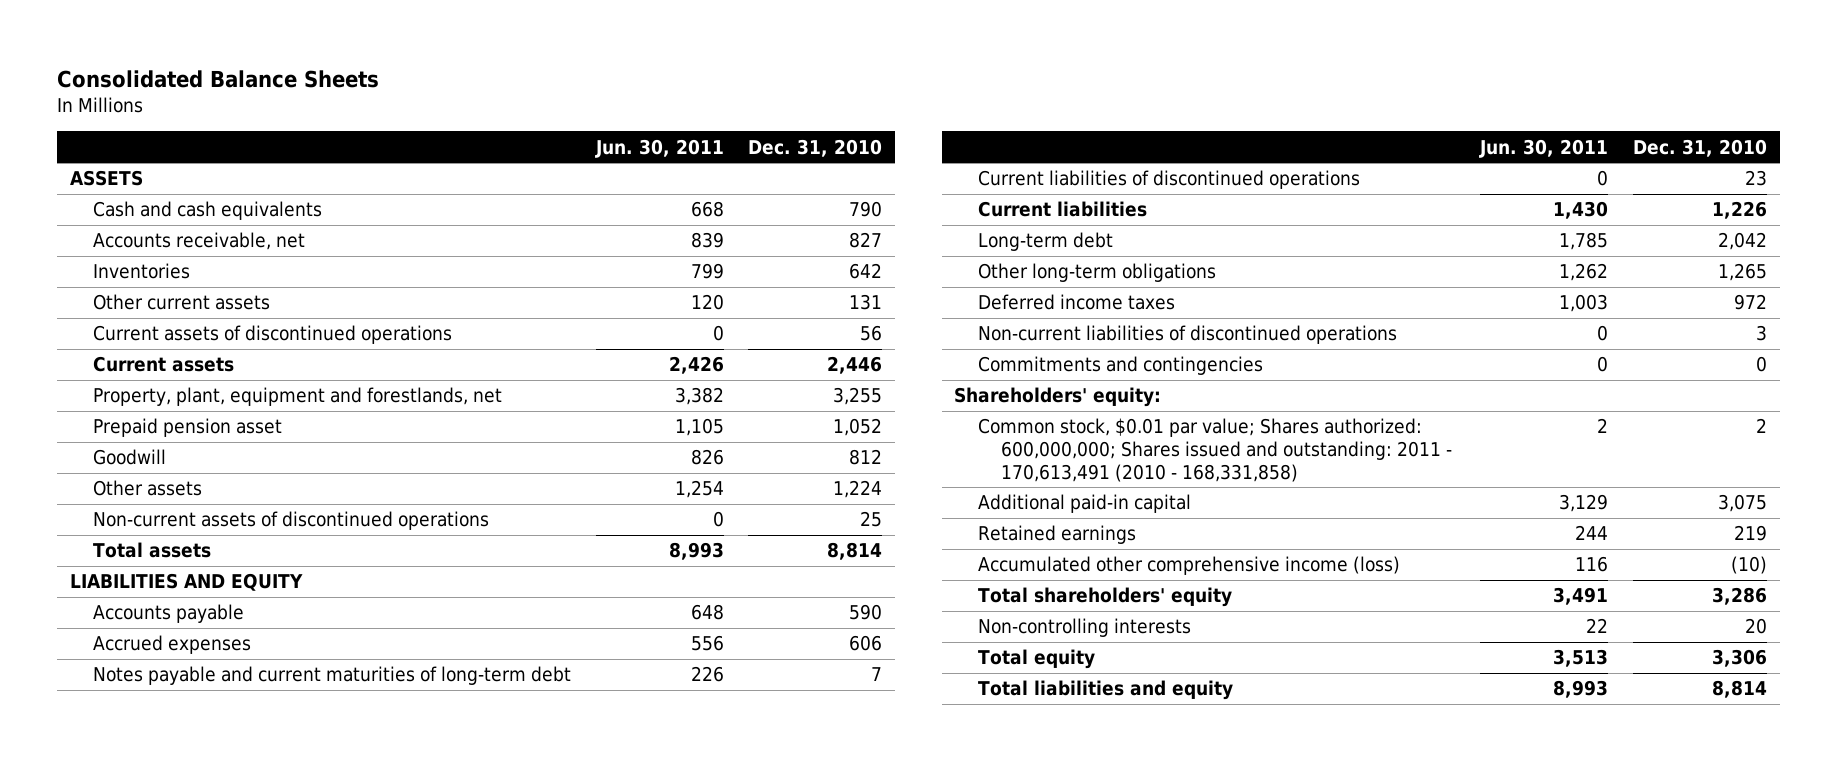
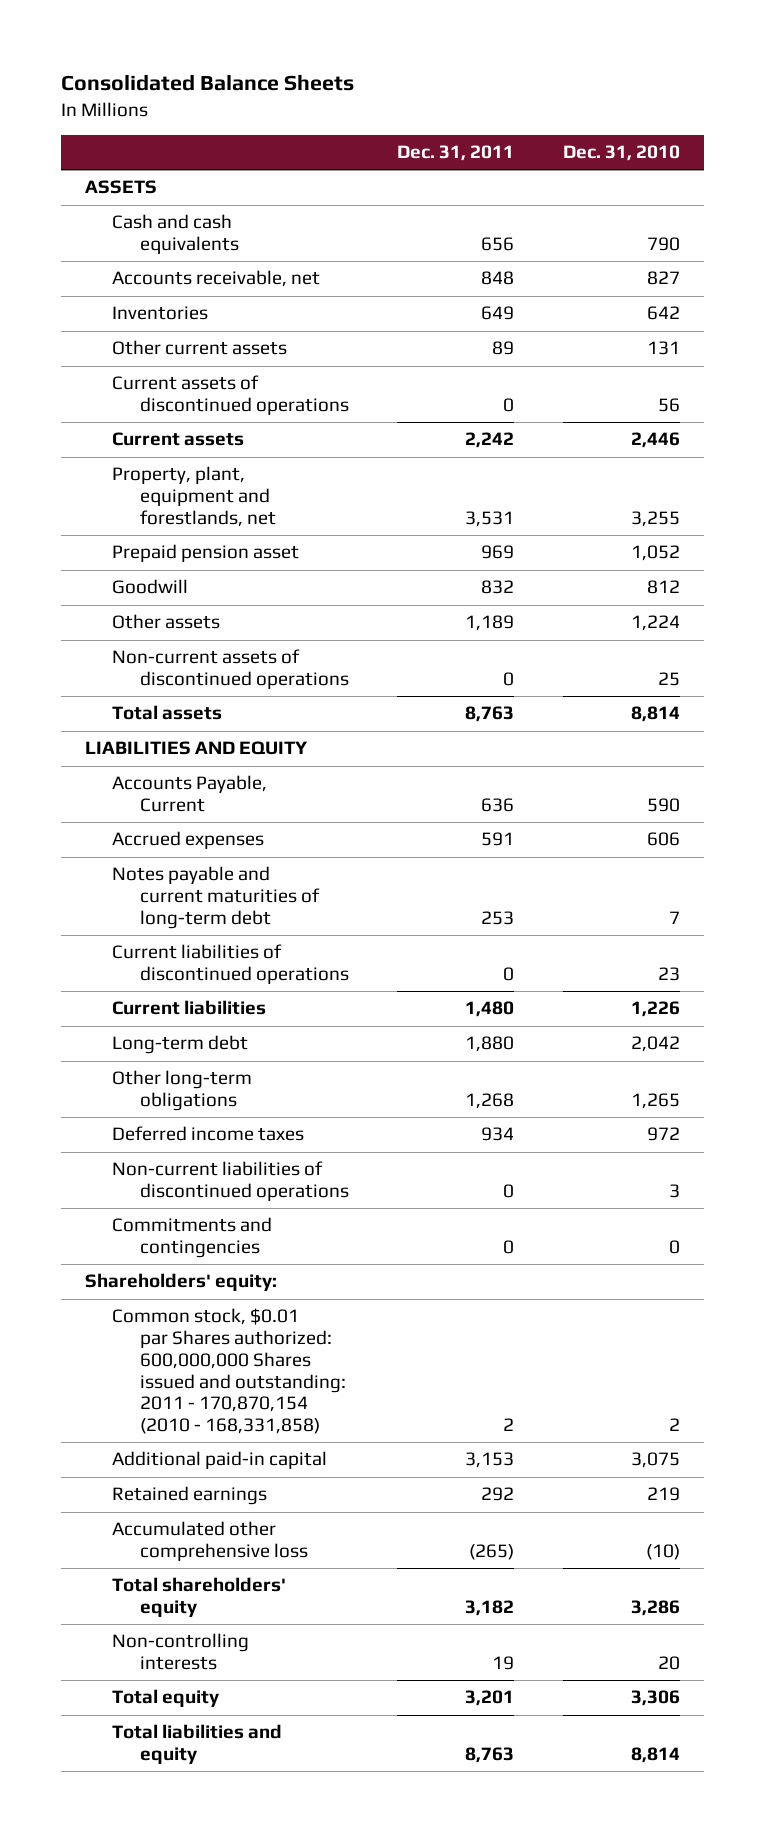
[594,138,724,158] Jun. 30, 2011 -> none
none -> [397,145,515,162] Dec. 31, 2011
[92,604,244,624] Accounts payable -> [112,775,268,813] Accounts Payable, Current
[977,418,1452,482] Common stock, $0.01 par value; Shares authorized: 600,000,000; Shares issued and outstanding: 2011 - 170,613,491 (2010 - 168,331,858) -> [112,1308,346,1435] Common stock, $0.01 par Shares authorized: 600,000,000 Shares issued and outstanding: 2011 - 170,870,154 (2010 - 168,331,858)
[977,556,1400,576] Accumulated other comprehensive income (loss) -> [112,1521,308,1562] Accumulated other comprehensive loss

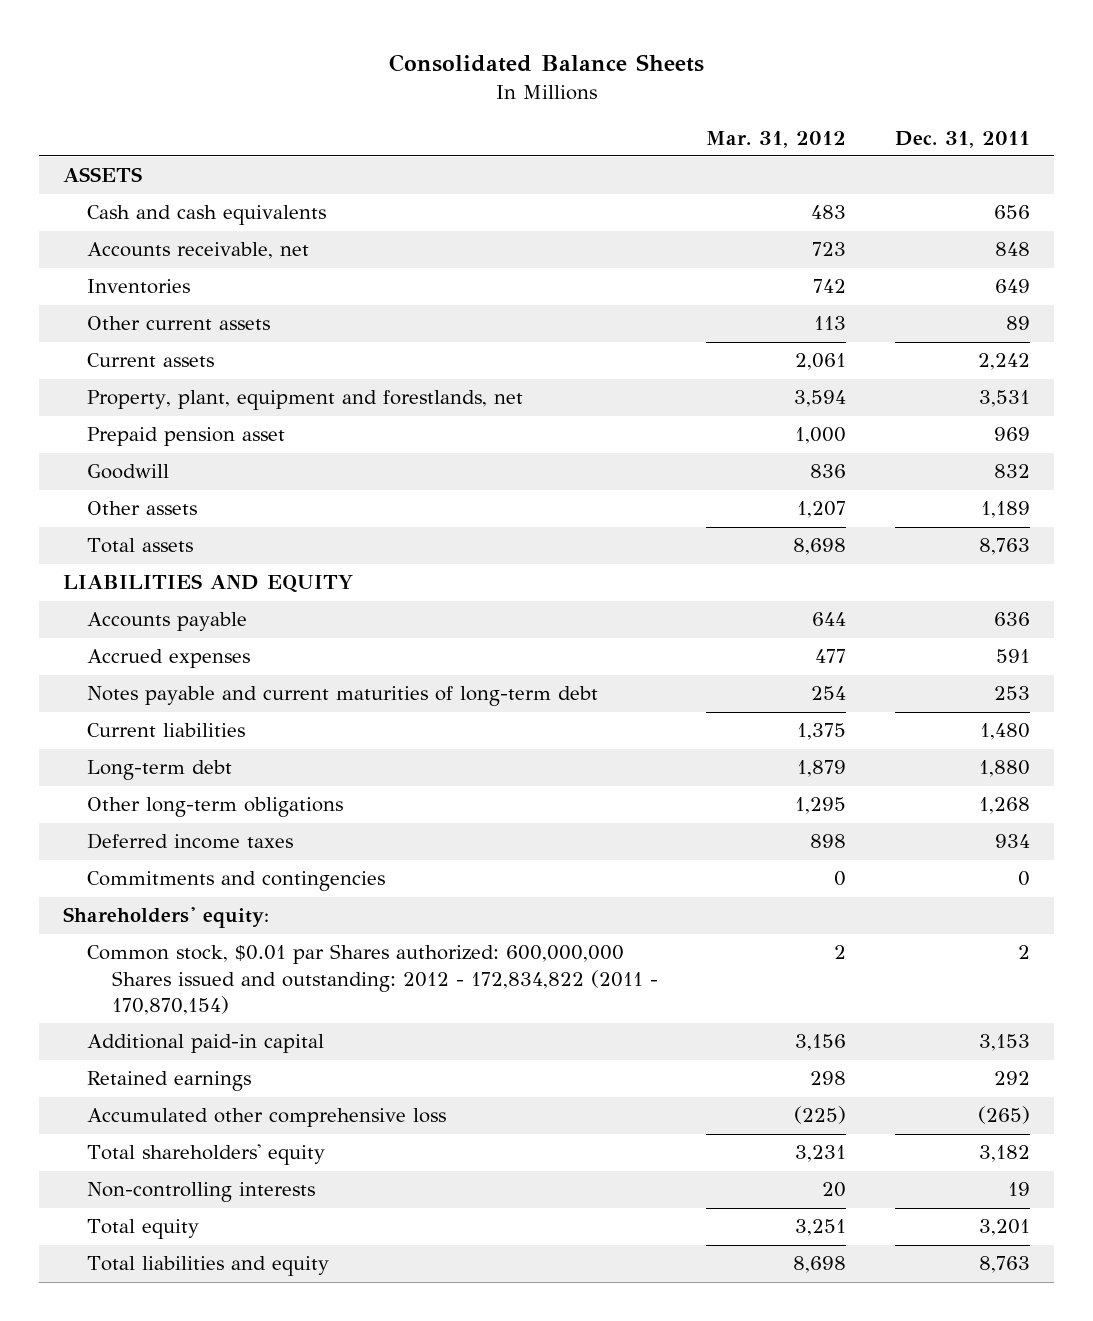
[562,145,680,162] Dec. 31, 2010 -> none
none -> [706,130,847,148] Mar. 31, 2012
[112,375,349,416] Current assets of discontinued operations -> none
[112,649,349,690] Non-current assets of discontinued operations -> none
[112,775,268,813] Accounts Payable, Current -> [87,612,248,632] Accounts payable
[112,944,349,985] Current liabilities of discontinued operations -> none
[112,1161,349,1202] Non-current liabilities of discontinued operations -> none
[112,1308,346,1435] Common stock, $0.01 par Shares authorized: 600,000,000 Shares issued and outstanding: 2011 - 170,870,154 (2010 - 168,331,858) -> [87,944,658,1015] Common stock, $0.01 par Shares authorized: 600,000,000 Shares issued and outstanding: 2012 - 172,834,822 (2011 - 170,870,154)

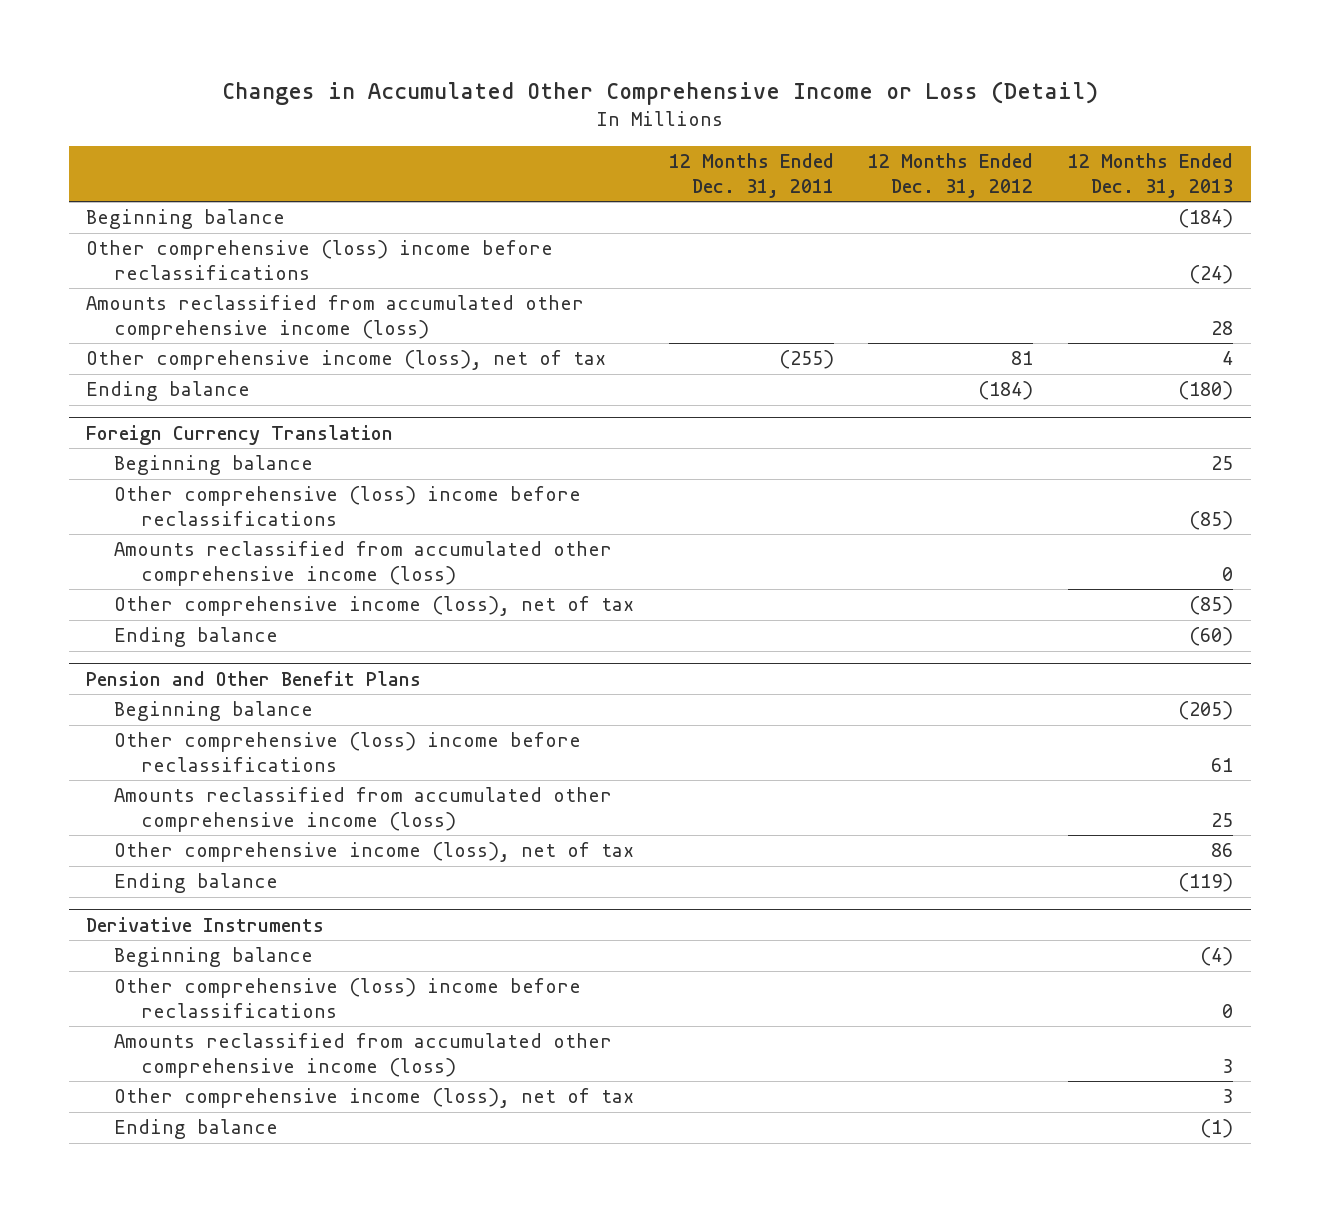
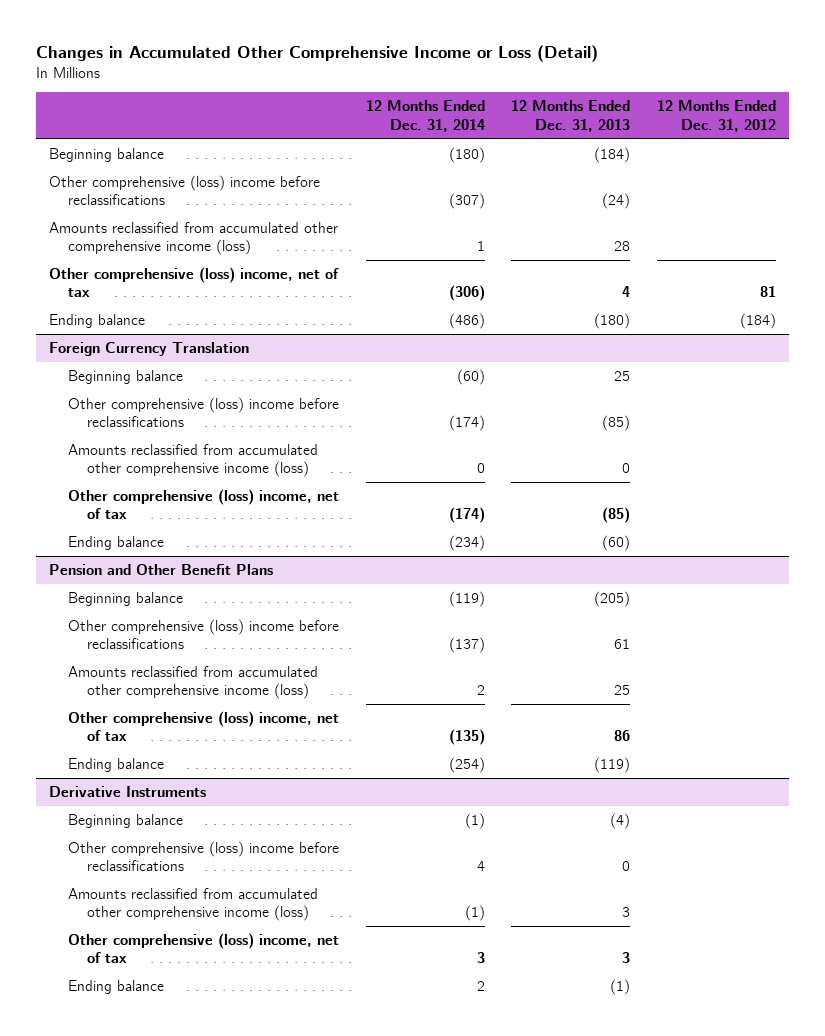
[668,153,834,198] 12 Months Ended Dec. 31, 2011 -> none
none -> [365,100,485,132] 12 Months Ended Dec. 31, 2014
[85,350,606,371] Other comprehensive income (loss), net of tax -> [49,266,340,298] Other comprehensive (loss) income, net of tax
[113,596,634,617] Other comprehensive income (loss), net of tax -> [68,488,340,520] Other comprehensive (loss) income, net of tax
[113,842,634,863] Other comprehensive income (loss), net of tax -> [68,710,340,742] Other comprehensive (loss) income, net of tax
[113,1088,634,1109] Other comprehensive income (loss), net of tax -> [68,932,340,964] Other comprehensive (loss) income, net of tax

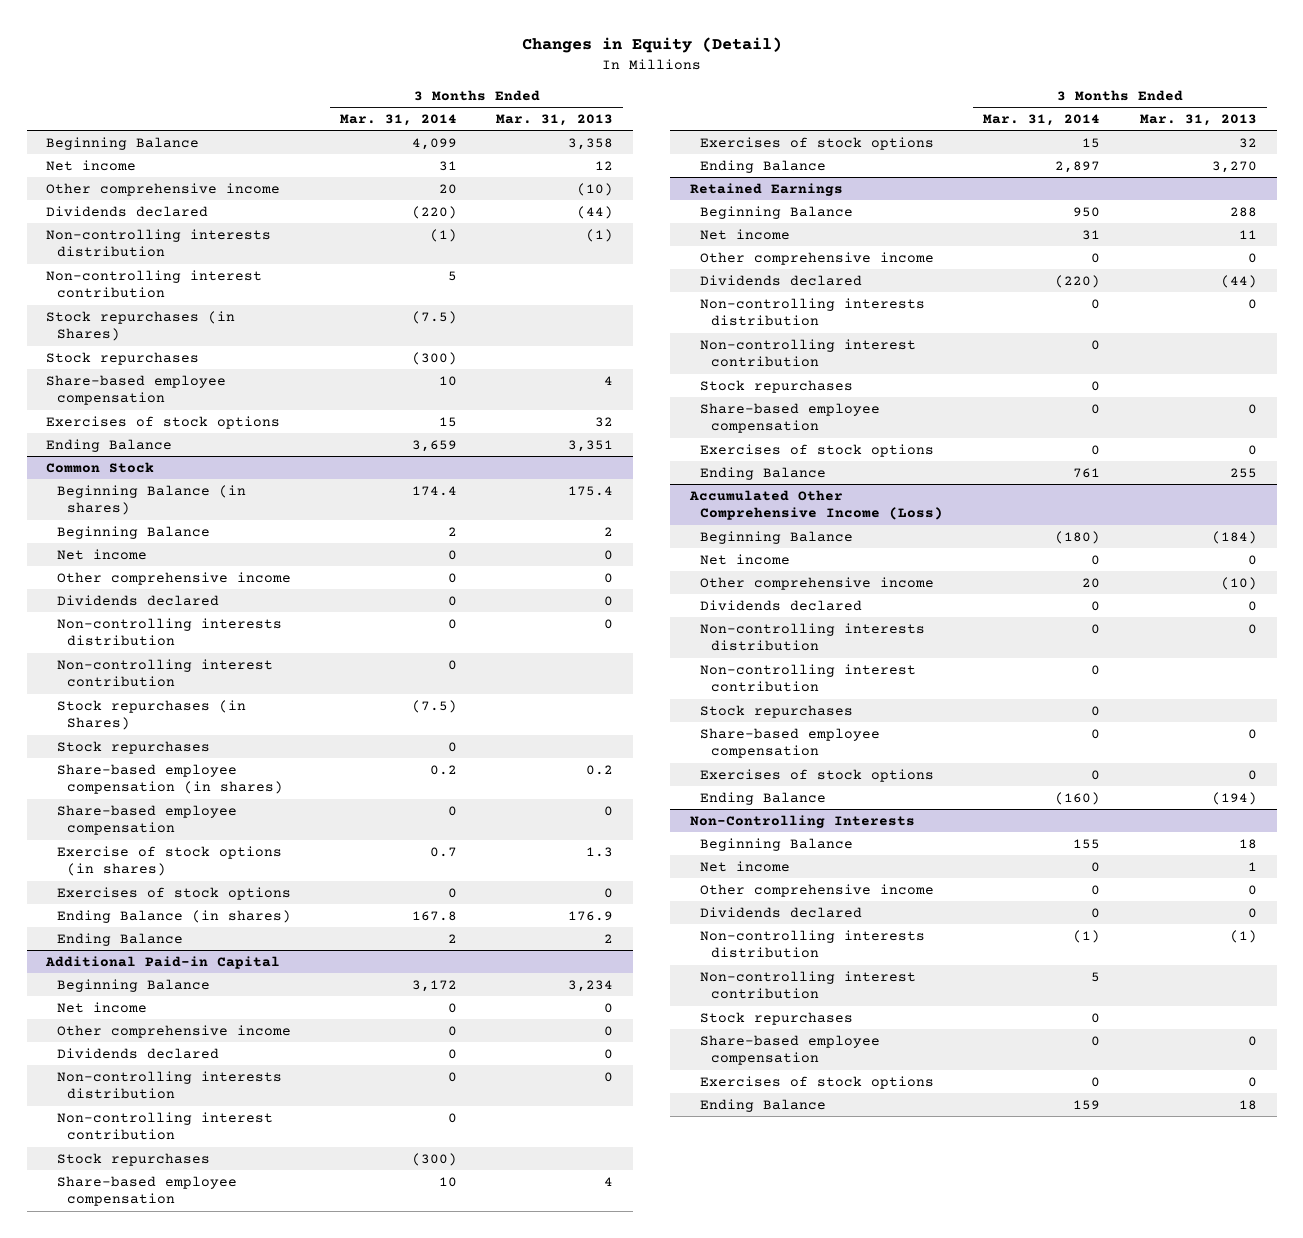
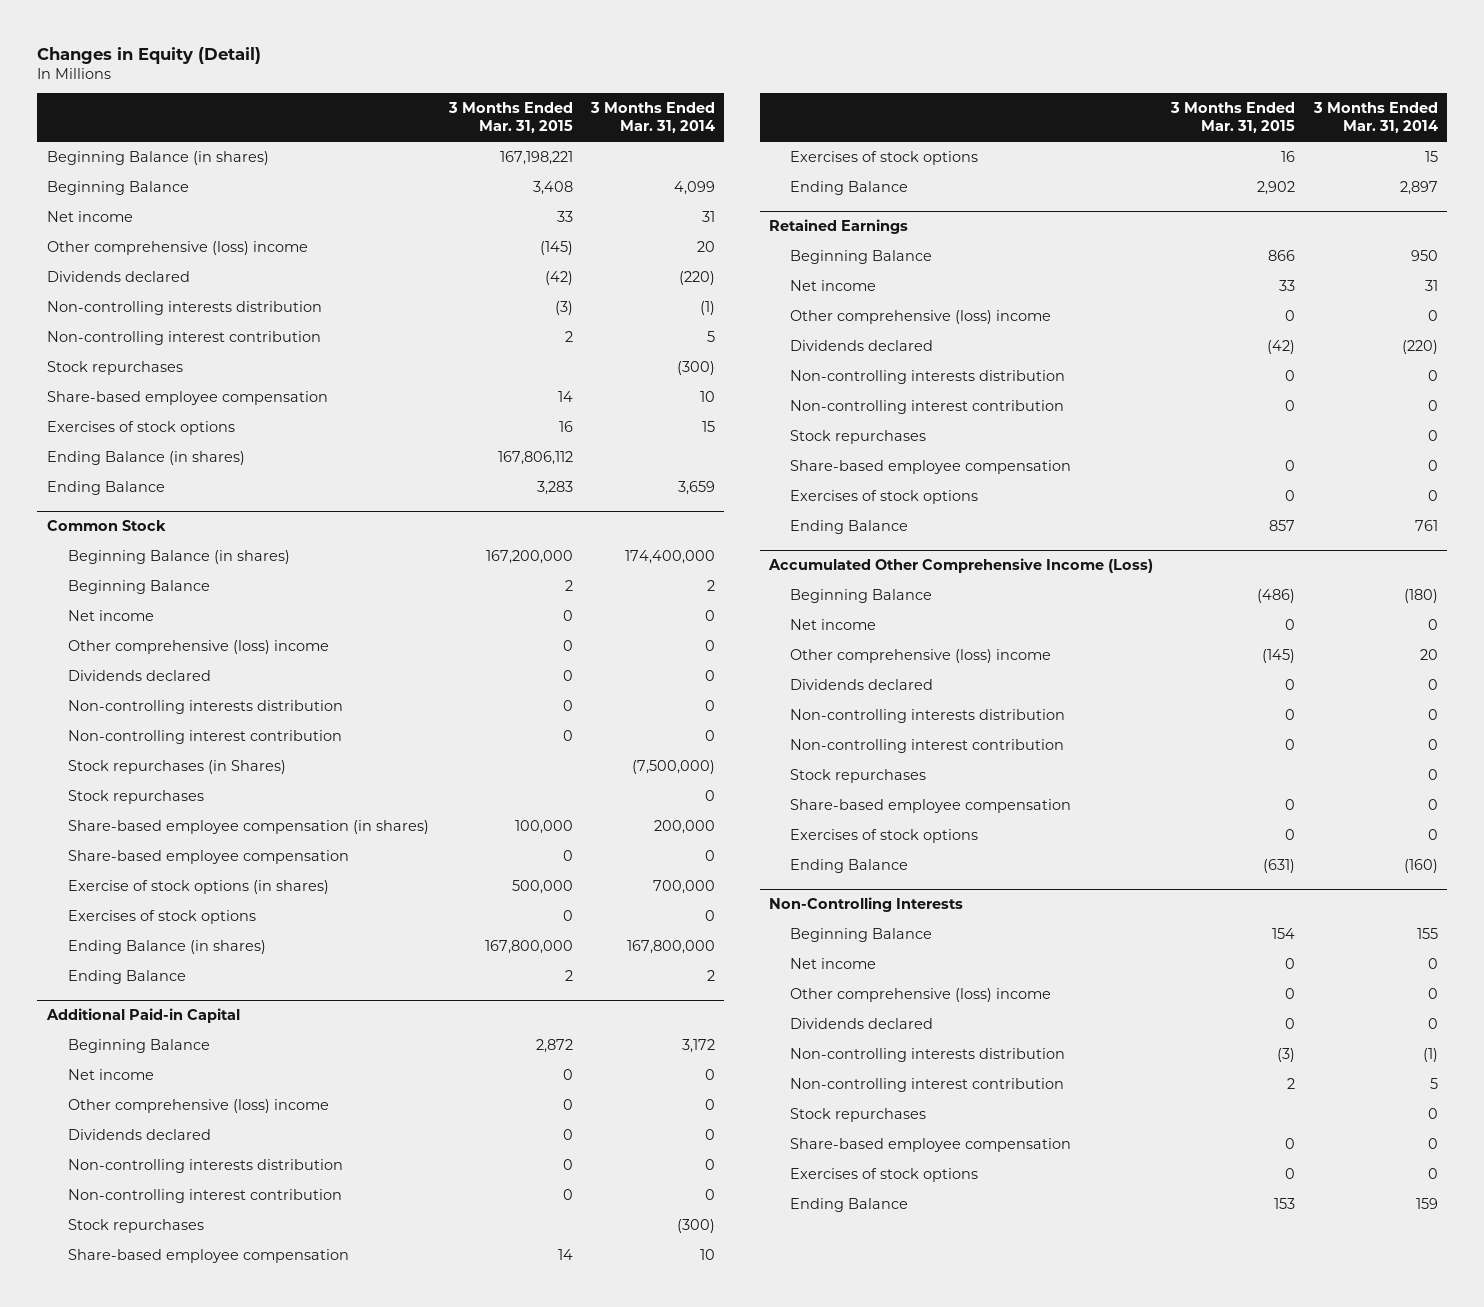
[496,113,614,126] Mar. 31, 2013 -> none
none -> [447,101,573,134] 3 Months Ended Mar. 31, 2015
none -> [46,150,269,165] Beginning Balance (in shares)
[46,182,281,196] Other comprehensive income -> [46,240,308,255] Other comprehensive (loss) income
[46,310,236,342] Stock repurchases (in Shares) -> none
none -> [46,450,245,465] Ending Balance (in shares)
[411,485,457,496] 174.4 -> [625,549,716,564] 174,400,000
[56,571,291,585] Other comprehensive income -> [67,639,329,654] Other comprehensive (loss) income
[411,699,457,713] (7.5) -> [632,759,716,774] (7,500,000)
[429,764,457,775] 0.2 -> [654,819,716,834] 200,000
[429,846,457,857] 0.7 -> [653,879,716,894] 700,000
[411,910,457,921] 167.8 -> [627,939,716,954] 167,800,000
[56,1024,291,1038] Other comprehensive income -> [67,1098,329,1113] Other comprehensive (loss) income
[700,251,935,265] Other comprehensive income -> [790,309,1052,324] Other comprehensive (loss) income
[700,576,935,590] Other comprehensive income -> [790,648,1052,663] Other comprehensive (loss) income
[700,883,935,897] Other comprehensive income -> [790,987,1052,1002] Other comprehensive (loss) income

